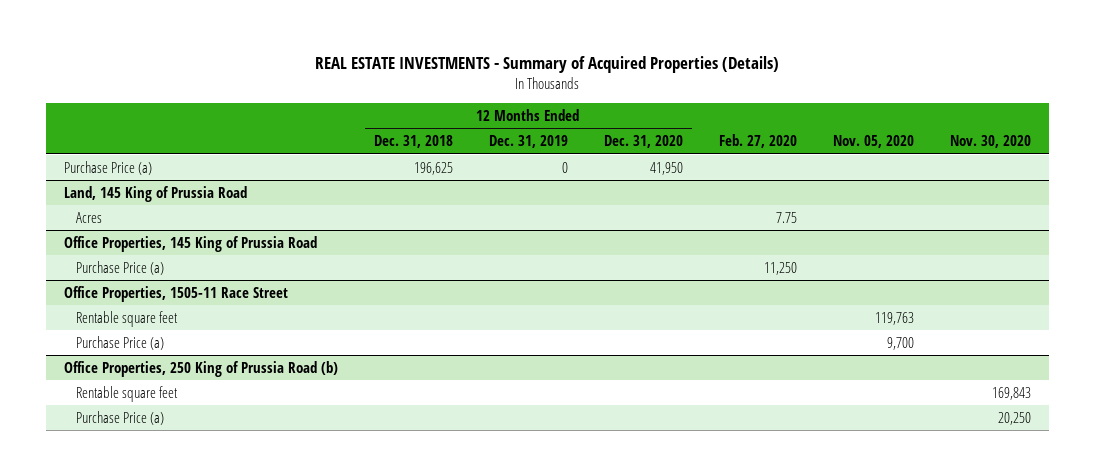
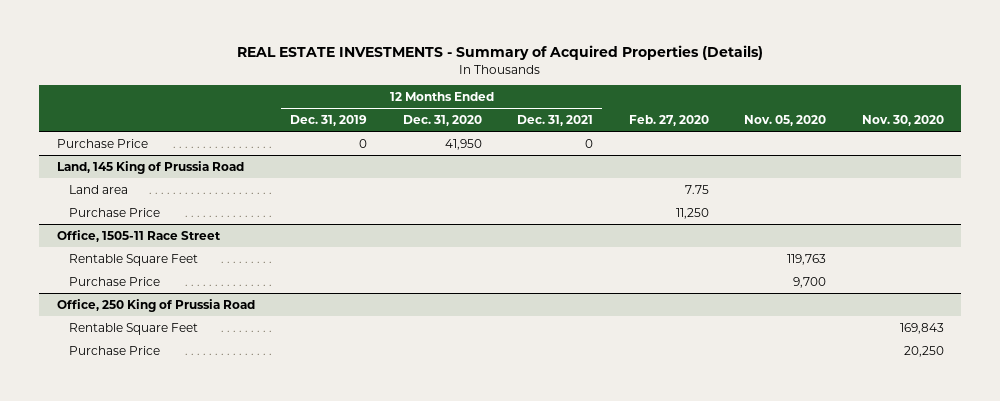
[373,135,453,149] Dec. 31, 2018 -> none
none -> [517,115,594,127] Dec. 31, 2021
[63,160,152,175] Purchase Price (a) -> [56,138,148,148] Purchase Price
[63,235,317,252] Office Properties, 145 King of Prussia Road -> none
[75,260,164,275] Purchase Price (a) -> none
[75,211,102,223] Acres -> [69,184,129,194] Land area
none -> [69,207,161,217] Purchase Price
[63,285,288,302] Office Properties, 1505-11 Race Street -> [56,229,221,242] Office, 1505-11 Race Street
[75,310,178,327] Rentable square feet -> [69,253,199,266] Rentable Square Feet
[75,335,164,350] Purchase Price (a) -> [69,276,161,286] Purchase Price
[63,360,338,377] Office Properties, 250 King of Prussia Road (b) -> [56,298,255,312] Office, 250 King of Prussia Road
[75,385,178,402] Rentable square feet -> [69,322,199,335] Rentable Square Feet
[75,410,164,425] Purchase Price (a) -> [69,345,161,355] Purchase Price

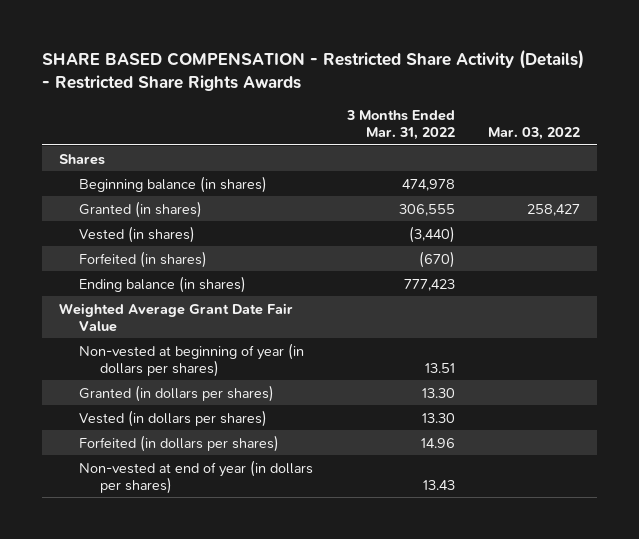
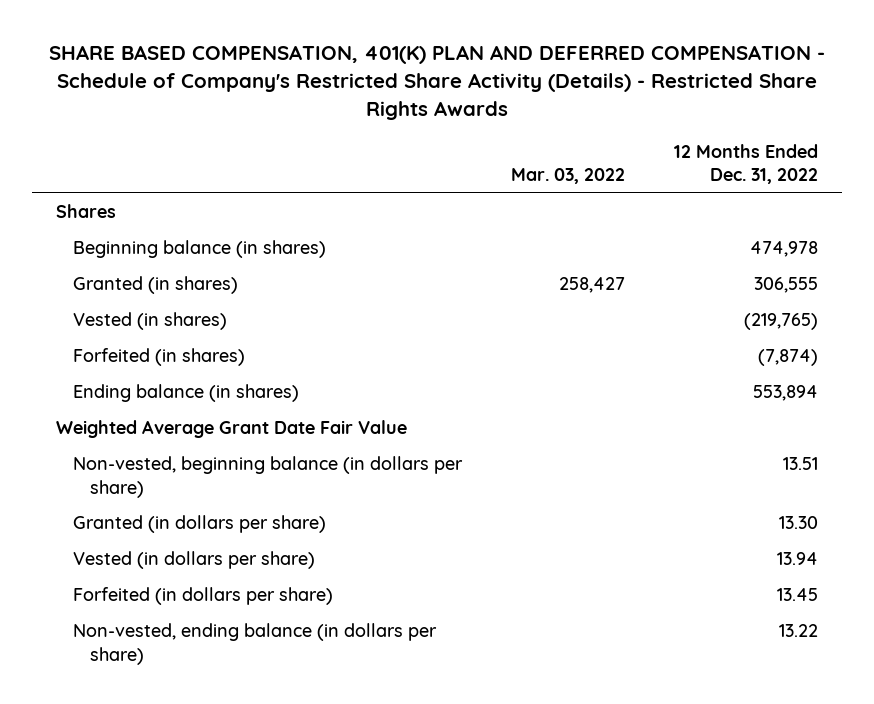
[42,48,585,91] SHARE BASED COMPENSATION - Restricted Share Activity (Details) - Restricted Share Rights Awards -> [48,44,825,120] SHARE BASED COMPENSATION, 401(K) PLAN AND DEFERRED COMPENSATION - Schedule of Company's Restricted Share Activity (Details) - Restricted Share Rights Awards
[345,109,455,140] 3 Months Ended Mar. 31, 2022 -> none
none -> [673,143,818,185] 12 Months Ended Dec. 31, 2022
[79,342,305,377] Non-vested at beginning of year (in dollars per shares) -> [73,456,464,498] Non-vested, beginning balance (in dollars per share)
[79,384,275,402] Granted (in dollars per shares) -> [73,515,327,534] Granted (in dollars per share)
[79,409,268,427] Vested (in dollars per shares) -> [73,551,316,570] Vested (in dollars per share)
[79,434,280,452] Forfeited (in dollars per shares) -> [73,587,334,606] Forfeited (in dollars per share)
[79,459,314,494] Non-vested at end of year (in dollars per shares) -> [73,623,438,665] Non-vested, ending balance (in dollars per share)

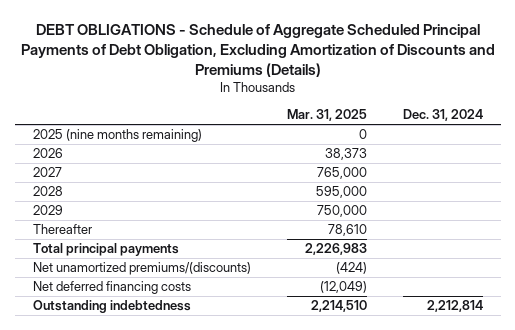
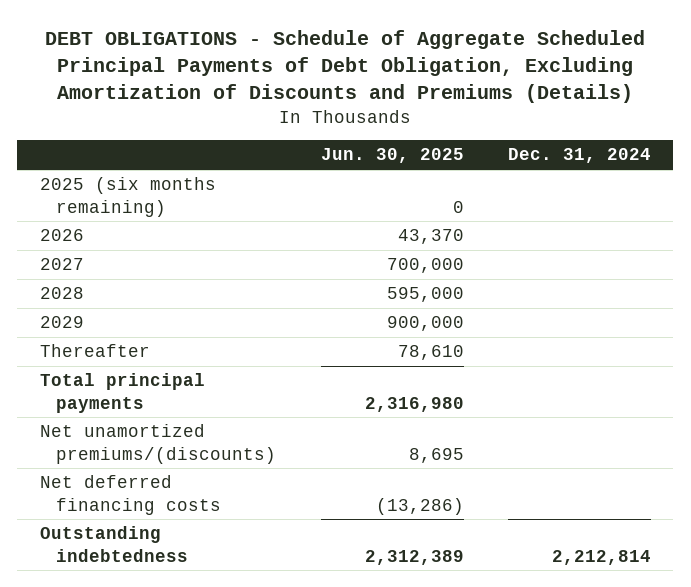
[286,109,367,122] Mar. 31, 2025 -> none
none -> [320,148,464,164] Jun. 30, 2025
[32,129,202,143] 2025 (nine months remaining) -> [39,177,216,217] 2025 (six months remaining)

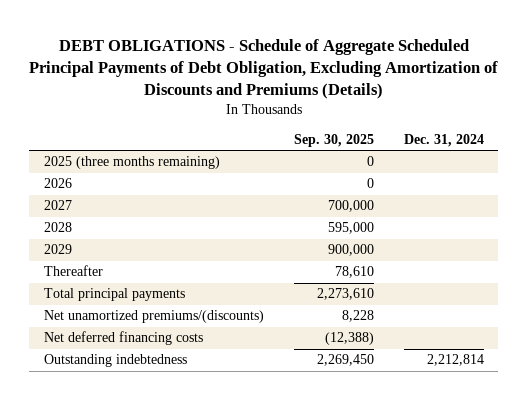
[320,148,464,164] Jun. 30, 2025 -> none
none -> [293,133,374,147] Sep. 30, 2025
[39,177,216,217] 2025 (six months remaining) -> [44,156,221,170] 2025 (three months remaining)

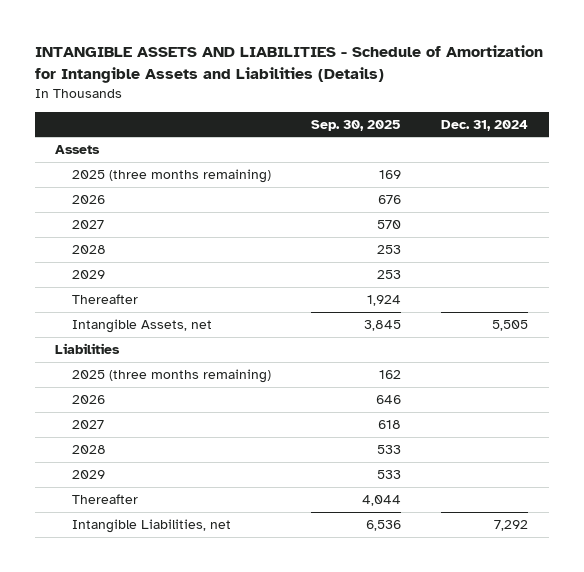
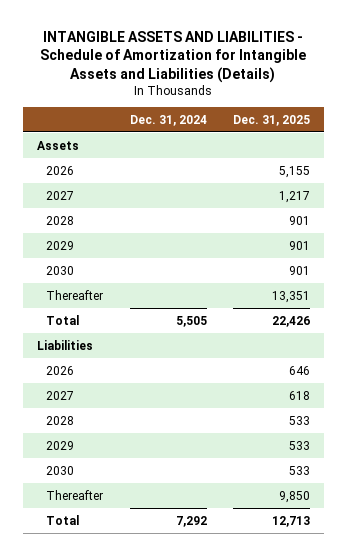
[311,119,402,131] Sep. 30, 2025 -> none
none -> [233,114,311,126] Dec. 31, 2025
[71,169,271,184] 2025 (three months remaining) -> none
none -> [45,265,74,275] 2030
[71,319,212,334] Intangible Assets, net -> [45,314,79,325] Total
[71,369,271,384] 2025 (three months remaining) -> none
none -> [45,465,74,475] 2030
[71,519,231,534] Intangible Liabilities, net -> [45,514,79,525] Total

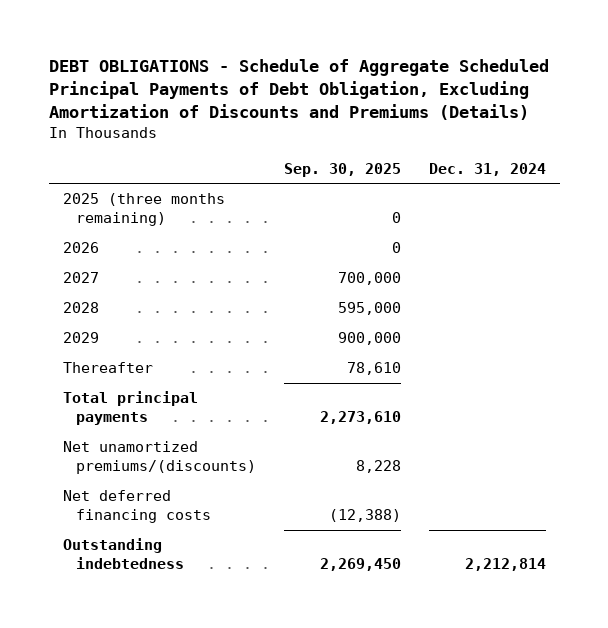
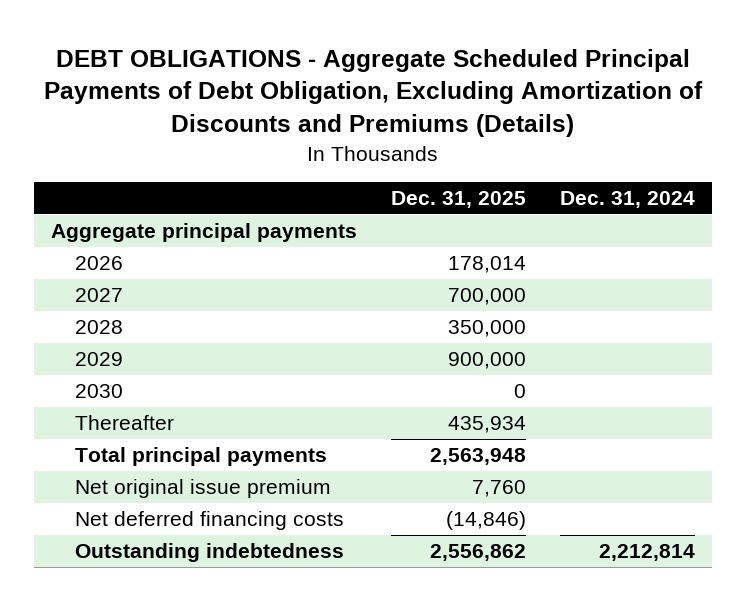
[48,58,549,121] DEBT OBLIGATIONS - Schedule of Aggregate Scheduled Principal Payments of Debt Obligation, Excluding Amortization of Discounts and Premiums (Details) -> [43,48,703,138] DEBT OBLIGATIONS - Aggregate Scheduled Principal Payments of Debt Obligation, Excluding Amortization of Discounts and Premiums (Details)
[284,162,402,177] Sep. 30, 2025 -> none
none -> [390,191,526,209] Dec. 31, 2025
[62,193,225,227] 2025 (three months remaining) -> none
none -> [50,223,357,243] Aggregate principal payments
none -> [75,384,124,399] 2030
[62,441,257,475] Net unamortized premiums/(discounts) -> [75,479,332,499] Net original issue premium

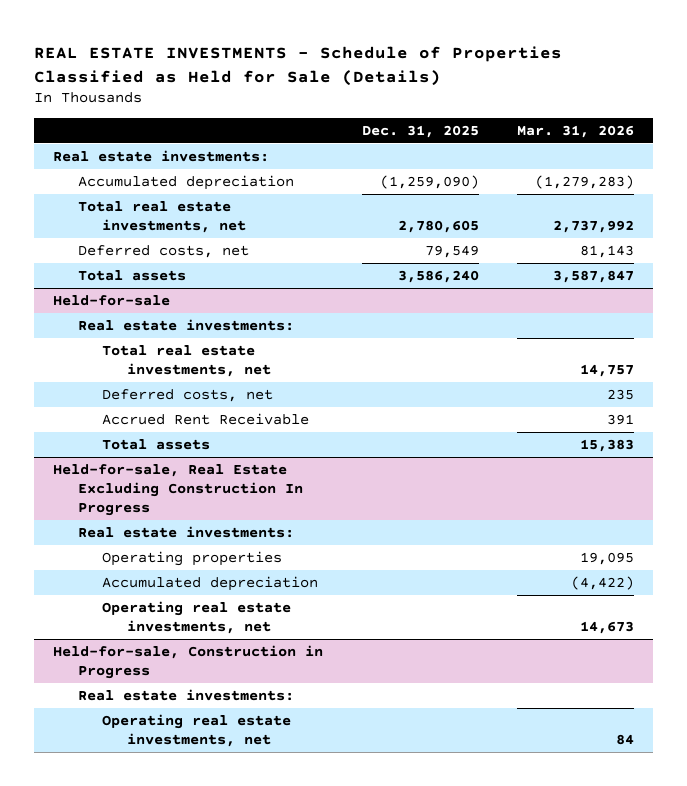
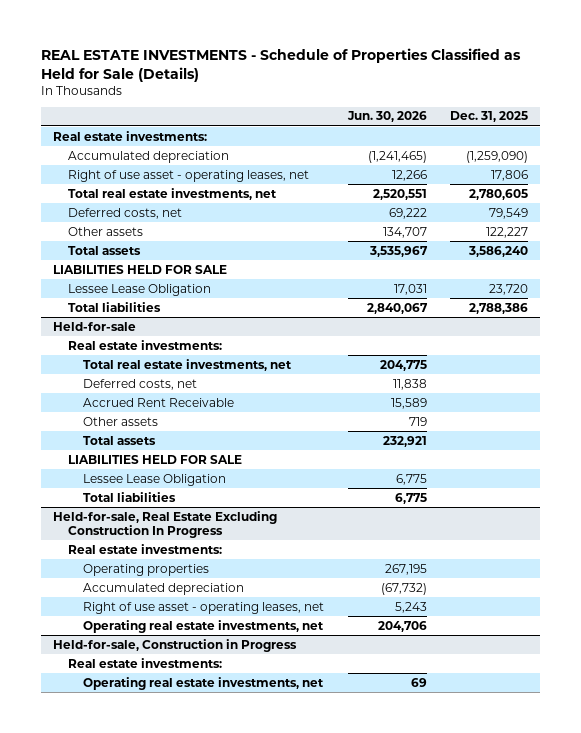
[516,124,634,138] Mar. 31, 2026 -> none
none -> [346,111,427,123] Jun. 30, 2026
none -> [68,169,310,182] Right of use asset - operating leases, net
none -> [68,226,144,236] Other assets
none -> [53,264,228,274] LIABILITIES HELD FOR SALE
none -> [68,283,212,296] Lessee Lease Obligation
none -> [68,301,162,312] Total liabilities
none -> [83,416,159,426] Other assets
none -> [68,454,243,464] LIABILITIES HELD FOR SALE
none -> [83,473,227,486] Lessee Lease Obligation
none -> [83,491,177,502] Total liabilities
none -> [83,601,325,614] Right of use asset - operating leases, net

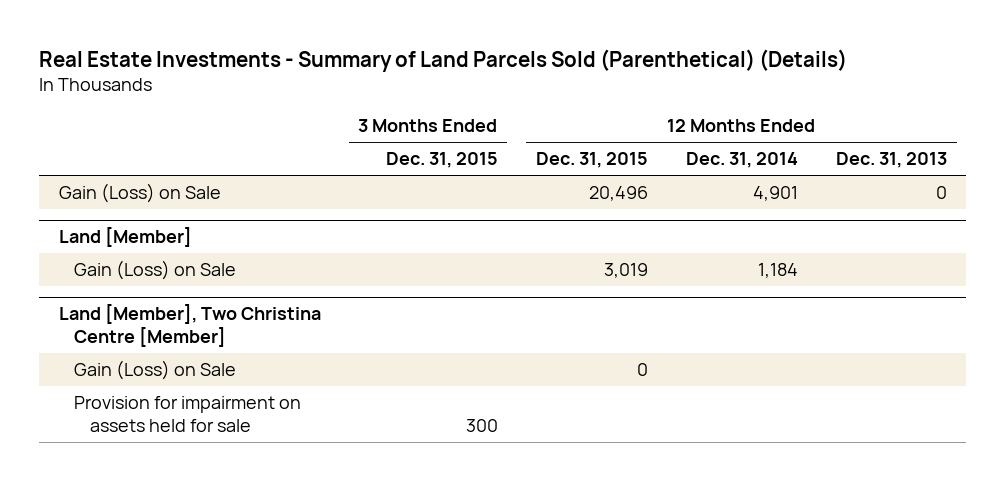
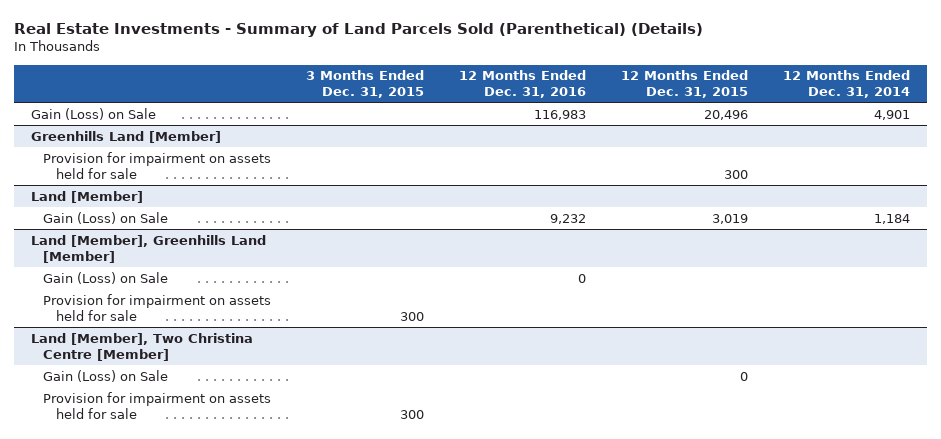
[836,152,948,169] Dec. 31, 2013 -> none
none -> [459,70,587,99] 12 Months Ended Dec. 31, 2016
none -> [30,130,221,143] Greenhills Land [Member]
none -> [43,151,272,179] Provision for impairment on assets held for sale
none -> [30,234,266,263] Land [Member], Greenhills Land [Member]
none -> [43,271,169,284] Gain (Loss) on Sale
none -> [43,293,272,321] Provision for impairment on assets held for sale

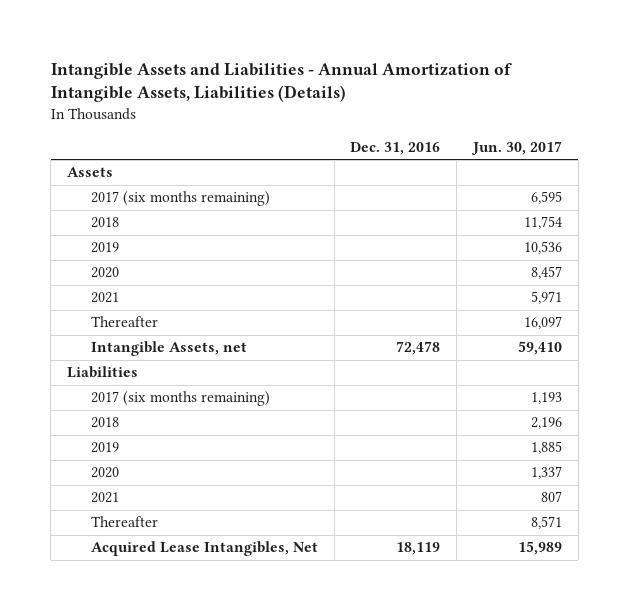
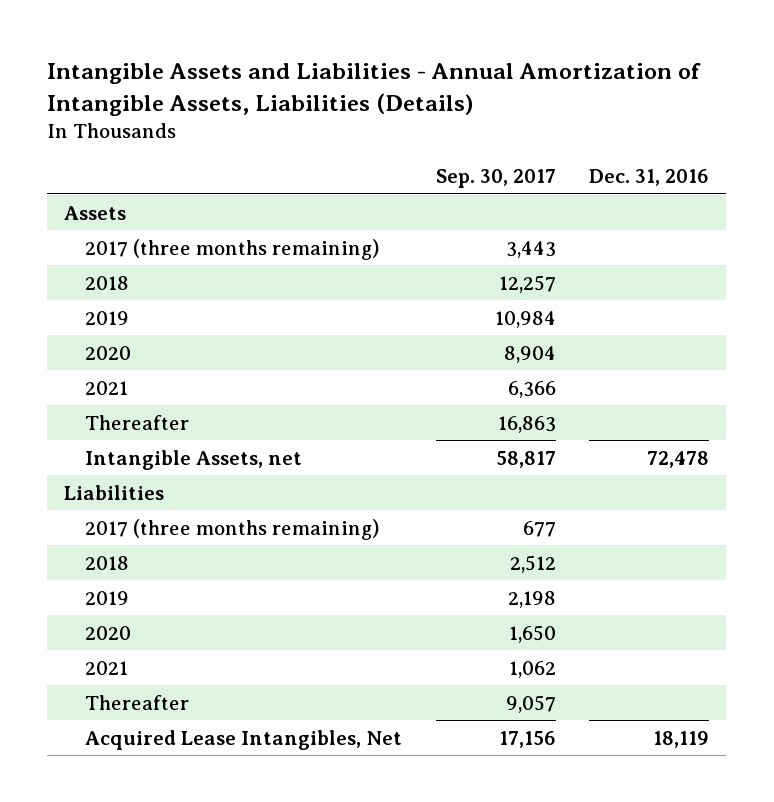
[470,140,562,155] Jun. 30, 2017 -> none
none -> [435,169,556,189] Sep. 30, 2017
[90,191,270,207] 2017 (six months remaining) -> [85,238,380,260] 2017 (three months remaining)
[90,391,270,407] 2017 (six months remaining) -> [85,518,380,540] 2017 (three months remaining)

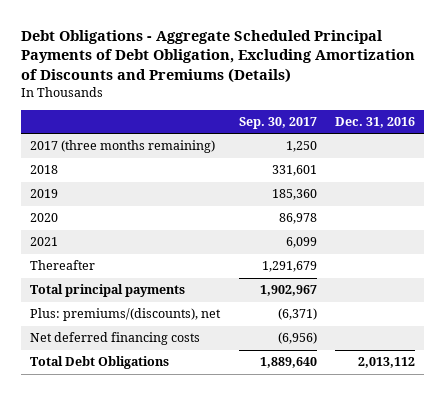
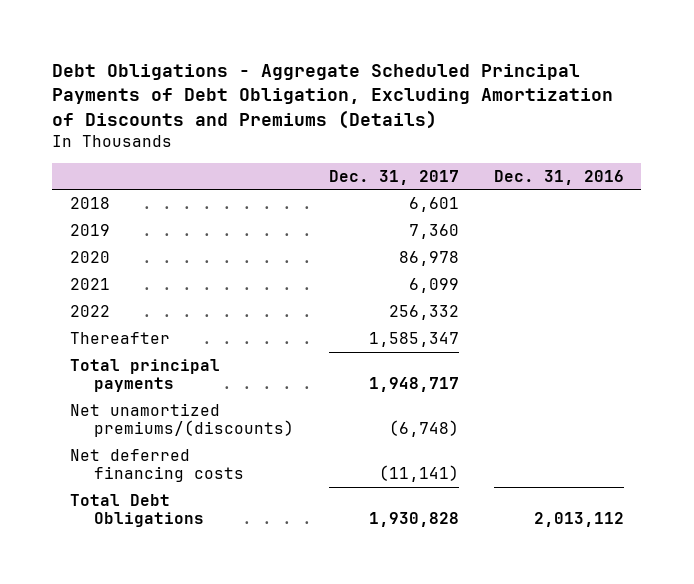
[238,117,317,130] Sep. 30, 2017 -> none
none -> [329,169,460,185] Dec. 31, 2017
[30,140,216,154] 2017 (three months remaining) -> none
none -> [69,305,110,318] 2022
[30,308,222,322] Plus: premiums/(discounts), net -> [69,403,295,438] Net unamortized premiums/(discounts)

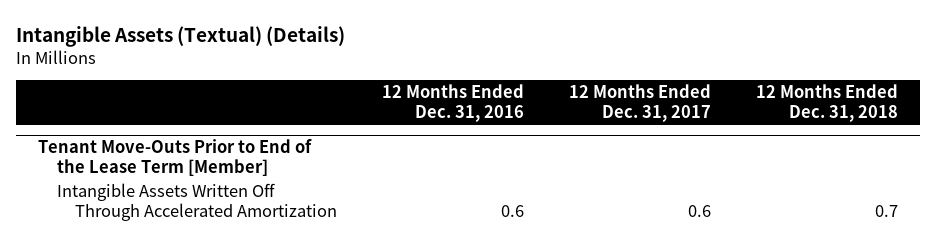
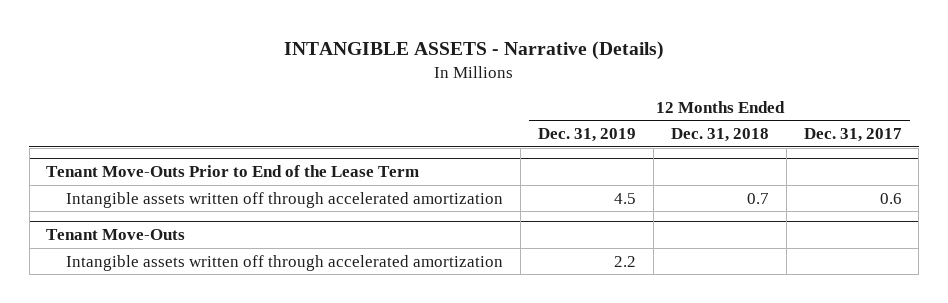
[15,25,345,47] Intangible Assets (Textual) (Details) -> [283,41,664,61] INTANGIBLE ASSETS - Narrative (Details)
[382,84,525,123] 12 Months Ended Dec. 31, 2016 -> none
none -> [538,128,637,143] Dec. 31, 2019
[38,139,313,177] Tenant Move-Outs Prior to End of the Lease Term [Member] -> [46,165,420,178] Tenant Move-Outs Prior to End of the Lease Term
[56,183,338,222] Intangible Assets Written Off Through Accelerated Amortization -> [66,191,504,208] Intangible assets written off through accelerated amortization
none -> [46,229,186,241] Tenant Move-Outs
none -> [66,254,504,271] Intangible assets written off through accelerated amortization

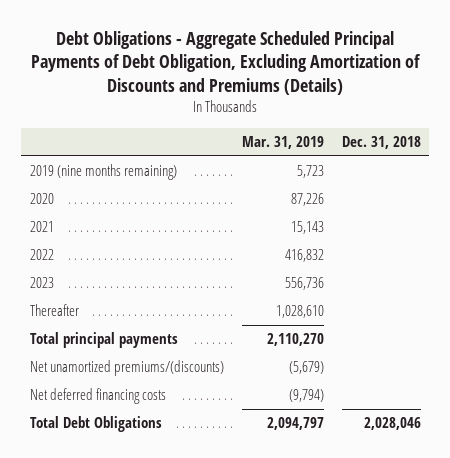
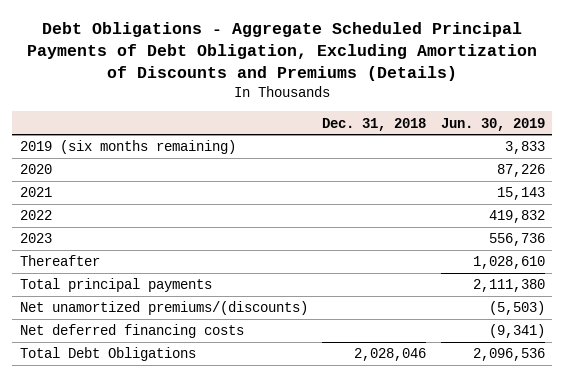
[241,136,324,150] Mar. 31, 2019 -> none
none -> [440,117,545,131] Jun. 30, 2019
[29,164,177,181] 2019 (nine months remaining) -> [19,140,236,155] 2019 (six months remaining)

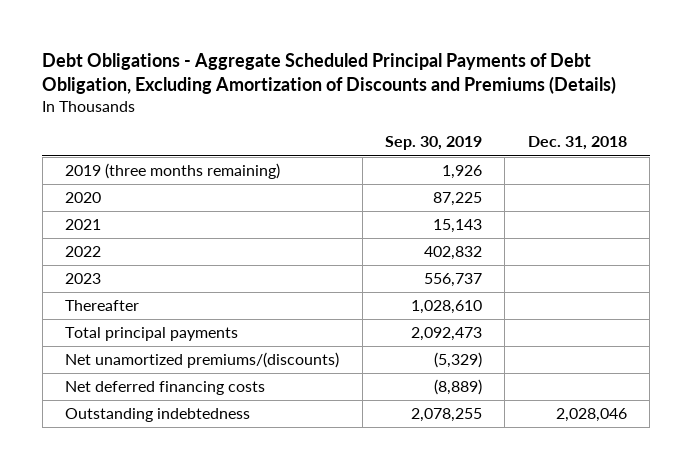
[440,117,545,131] Jun. 30, 2019 -> none
none -> [384,136,482,151] Sep. 30, 2019
[19,140,236,155] 2019 (six months remaining) -> [65,163,281,180] 2019 (three months remaining)
[19,347,196,362] Total Debt Obligations -> [65,408,251,423] Outstanding indebtedness

